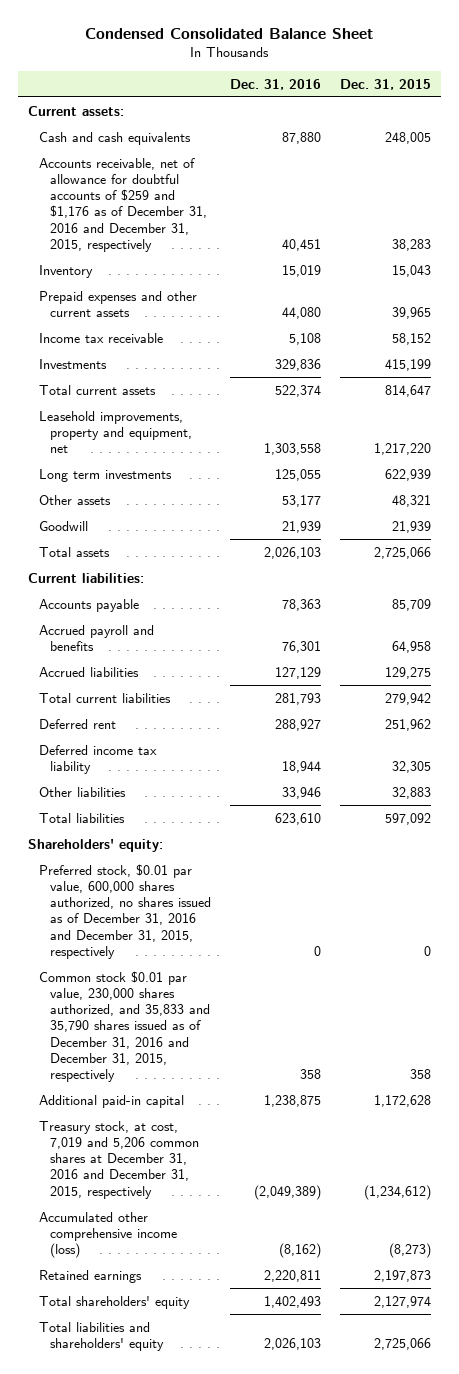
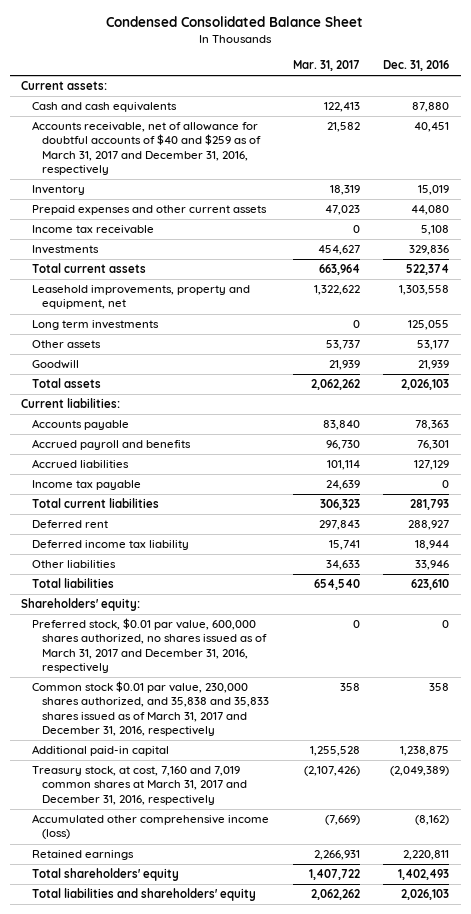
[340,78,432,90] Dec. 31, 2015 -> none
none -> [292,59,360,71] Mar. 31, 2017
[38,157,207,252] Accounts receivable, net of allowance for doubtful accounts of $259 and $1,176 as of December 31, 2016 and December 31, 2015, respectively -> [31,121,261,175] Accounts receivable, net of allowance for doubtful accounts of $40 and $259 as of March 31, 2017 and December 31, 2016, respectively
none -> [31,480,141,491] Income tax payable
[38,863,211,959] Preferred stock, $0.01 par value, 600,000 shares authorized, no shares issued as of December 31, 2016 and December 31, 2015, respectively -> [31,618,267,673] Preferred stock, $0.01 par value, 600,000 shares authorized, no shares issued as of March 31, 2017 and December 31, 2016, respectively
[38,970,210,1083] Common stock $0.01 par value, 230,000 shares authorized, and 35,833 and 35,790 shares issued as of December 31, 2016 and December 31, 2015, respectively -> [31,681,269,736] Common stock $0.01 par value, 230,000 shares authorized, and 35,838 and 35,833 shares issued as of March 31, 2017 and December 31, 2016, respectively
[38,1120,199,1199] Treasury stock, at cost, 7,019 and 5,206 common shares at December 31, 2016 and December 31, 2015, respectively -> [31,766,247,805] Treasury stock, at cost, 7,160 and 7,019 common shares at March 31, 2017 and December 31, 2016, respectively

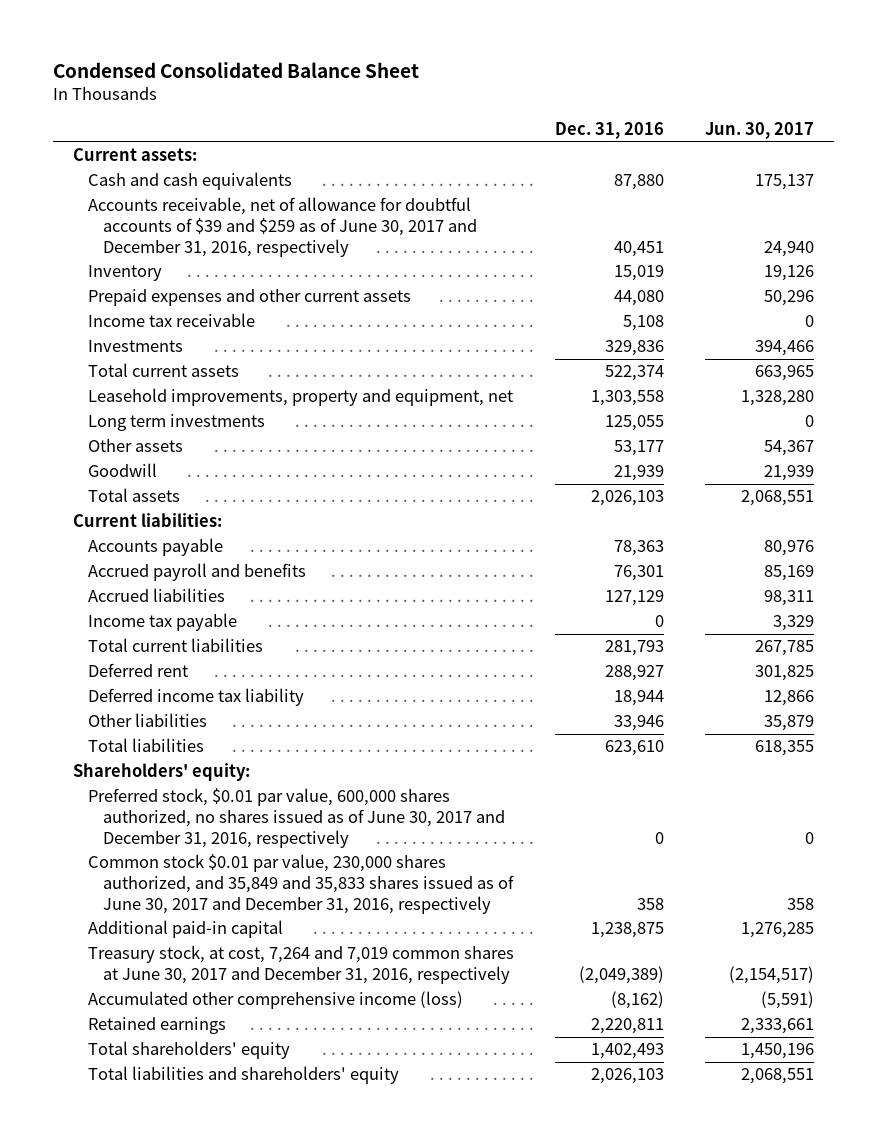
[292,59,360,71] Mar. 31, 2017 -> none
none -> [704,122,814,140] Jun. 30, 2017
[31,121,261,175] Accounts receivable, net of allowance for doubtful accounts of $40 and $259 as of March 31, 2017 and December 31, 2016, respectively -> [87,197,477,257] Accounts receivable, net of allowance for doubtful accounts of $39 and $259 as of June 30, 2017 and December 31, 2016, respectively
[31,618,267,673] Preferred stock, $0.01 par value, 600,000 shares authorized, no shares issued as of March 31, 2017 and December 31, 2016, respectively -> [87,788,505,848] Preferred stock, $0.01 par value, 600,000 shares authorized, no shares issued as of June 30, 2017 and December 31, 2016, respectively
[31,681,269,736] Common stock $0.01 par value, 230,000 shares authorized, and 35,838 and 35,833 shares issued as of March 31, 2017 and December 31, 2016, respectively -> [87,854,514,914] Common stock $0.01 par value, 230,000 shares authorized, and 35,849 and 35,833 shares issued as of June 30, 2017 and December 31, 2016, respectively
[31,766,247,805] Treasury stock, at cost, 7,160 and 7,019 common shares at March 31, 2017 and December 31, 2016, respectively -> [87,945,514,985] Treasury stock, at cost, 7,264 and 7,019 common shares at June 30, 2017 and December 31, 2016, respectively

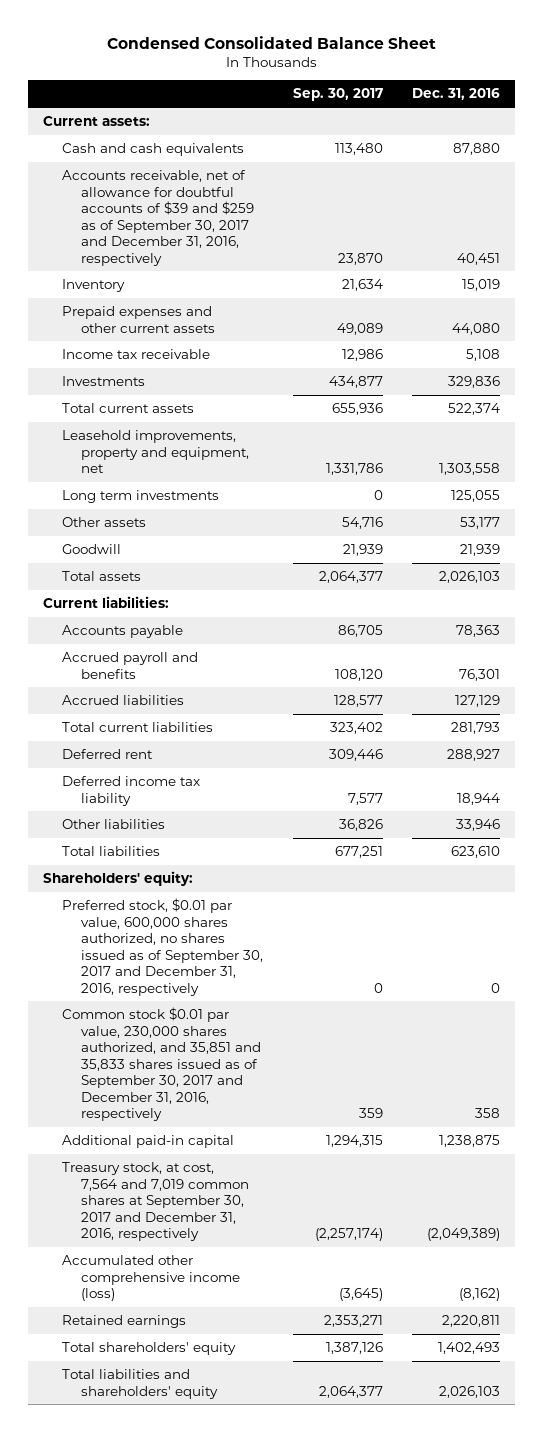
[704,122,814,140] Jun. 30, 2017 -> none
none -> [292,88,383,102] Sep. 30, 2017
[87,197,477,257] Accounts receivable, net of allowance for doubtful accounts of $39 and $259 as of June 30, 2017 and December 31, 2016, respectively -> [61,170,254,266] Accounts receivable, net of allowance for doubtful accounts of $39 and $259 as of September 30, 2017 and December 31, 2016, respectively
[87,613,237,632] Income tax payable -> none
[87,788,505,848] Preferred stock, $0.01 par value, 600,000 shares authorized, no shares issued as of June 30, 2017 and December 31, 2016, respectively -> [61,898,263,996] Preferred stock, $0.01 par value, 600,000 shares authorized, no shares issued as of September 30, 2017 and December 31, 2016, respectively
[87,854,514,914] Common stock $0.01 par value, 230,000 shares authorized, and 35,849 and 35,833 shares issued as of June 30, 2017 and December 31, 2016, respectively -> [61,1007,261,1122] Common stock $0.01 par value, 230,000 shares authorized, and 35,851 and 35,833 shares issued as of September 30, 2017 and December 31, 2016, respectively
[87,945,514,985] Treasury stock, at cost, 7,264 and 7,019 common shares at June 30, 2017 and December 31, 2016, respectively -> [61,1162,249,1242] Treasury stock, at cost, 7,564 and 7,019 common shares at September 30, 2017 and December 31, 2016, respectively

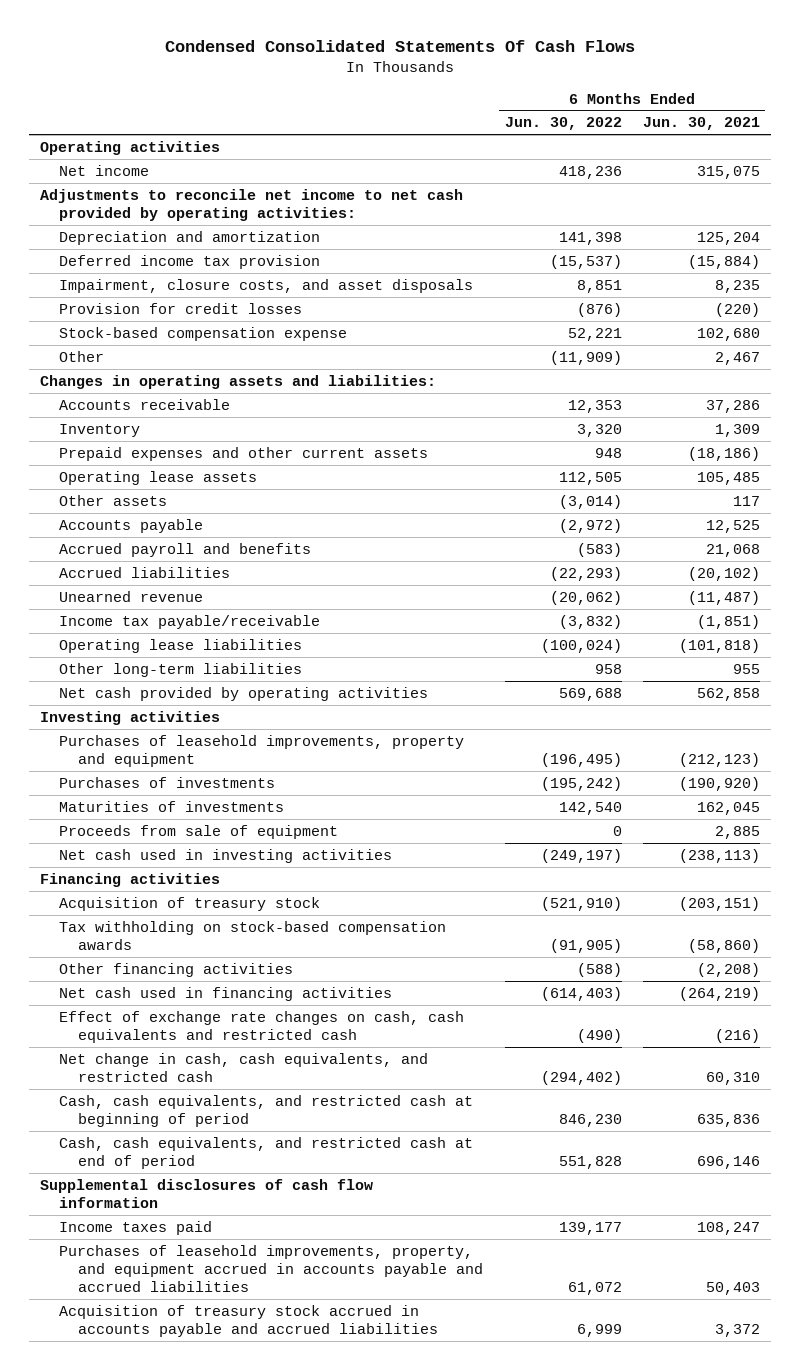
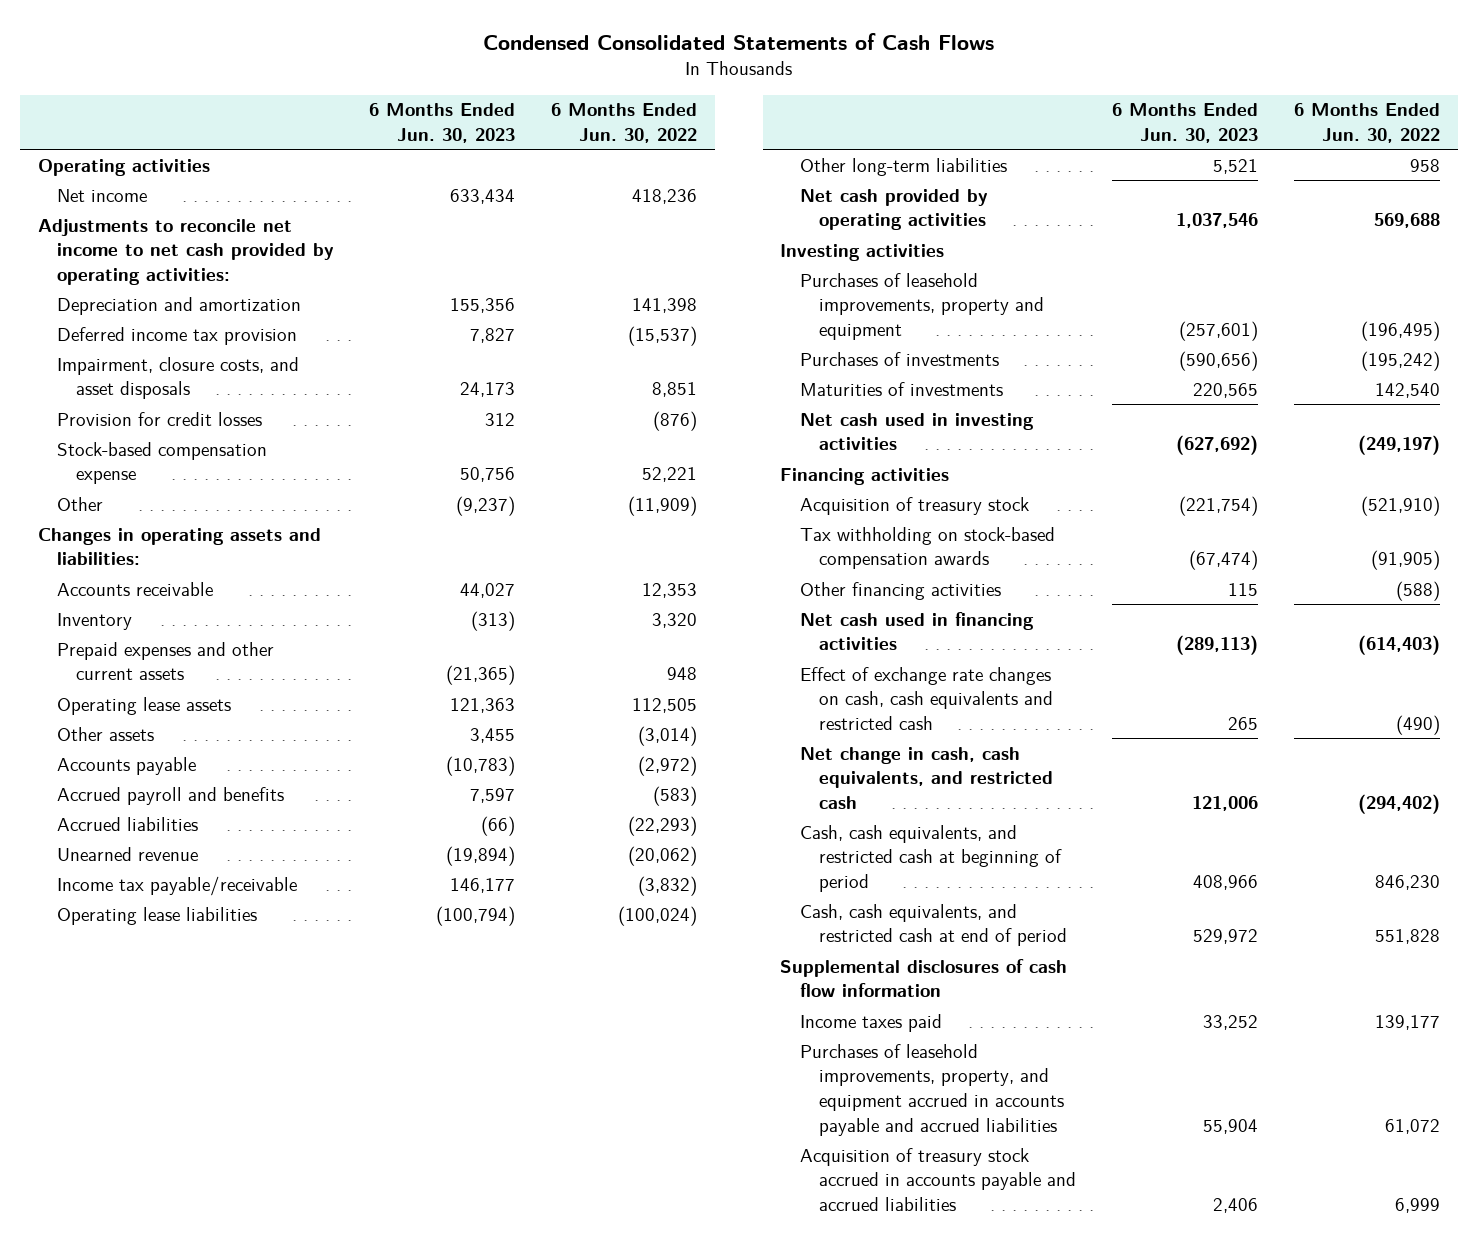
[164,40,635,53] Condensed Consolidated Statements Of Cash Flows -> [482,32,994,50] Condensed Consolidated Statements of Cash Flows
[643,117,761,131] Jun. 30, 2021 -> none
none -> [369,103,516,144] 6 Months Ended Jun. 30, 2023
[59,824,339,839] Proceeds from sale of equipment -> none

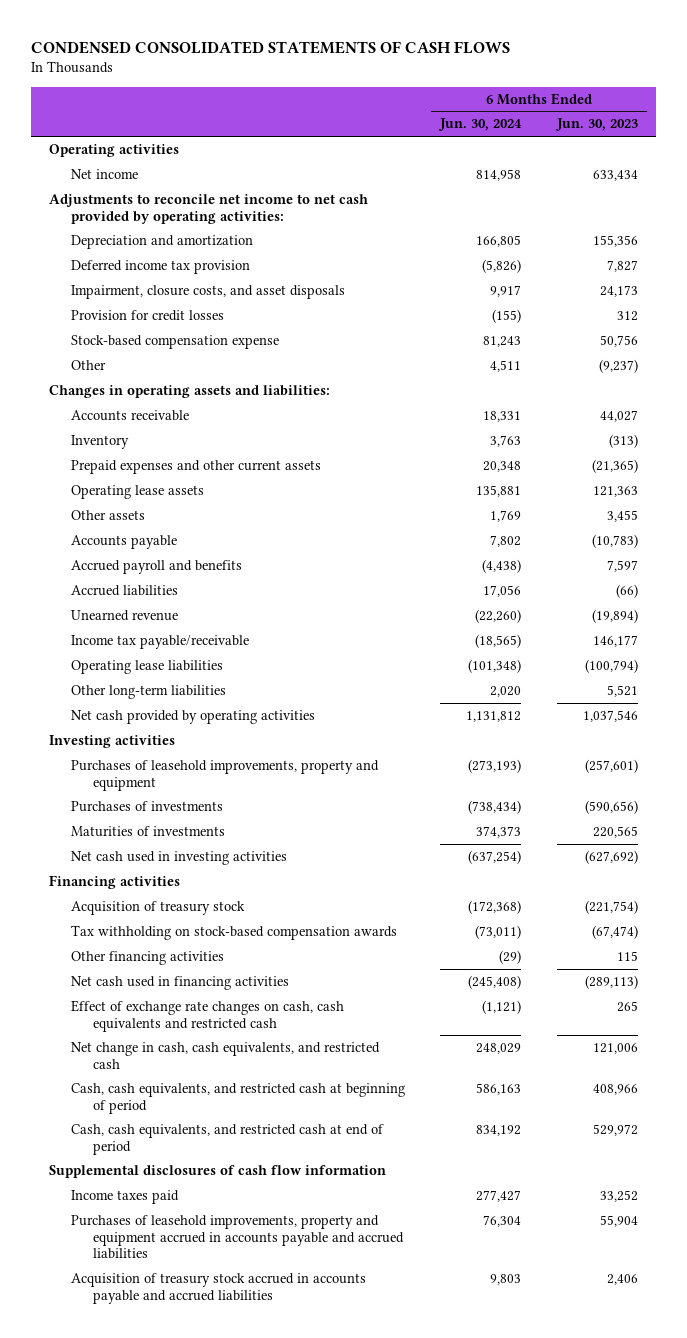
[482,32,994,50] Condensed Consolidated Statements of Cash Flows -> [31,41,511,55] CONDENSED CONSOLIDATED STATEMENTS OF CASH FLOWS
[550,103,697,144] 6 Months Ended Jun. 30, 2022 -> none
none -> [438,118,523,132] Jun. 30, 2024
[799,1043,1064,1136] Purchases of leasehold improvements, property, and equipment accrued in accounts payable and accrued liabilities -> [70,1214,404,1260] Purchases of leasehold improvements, property and equipment accrued in accounts payable and accrued liabilities

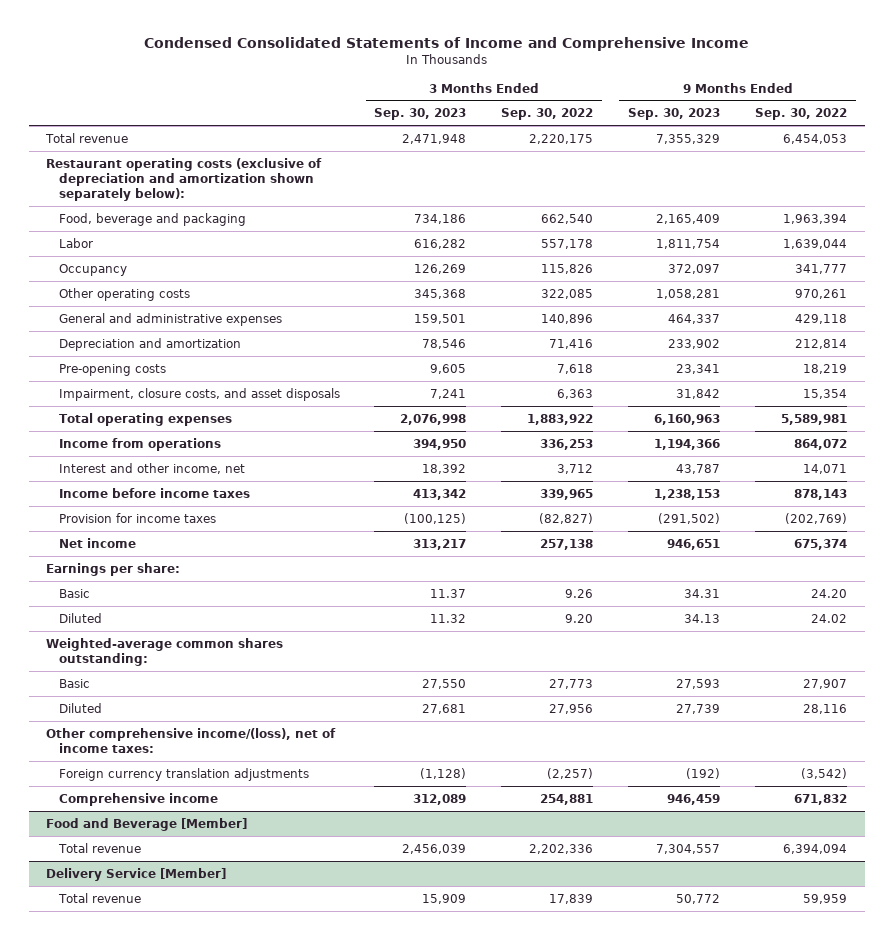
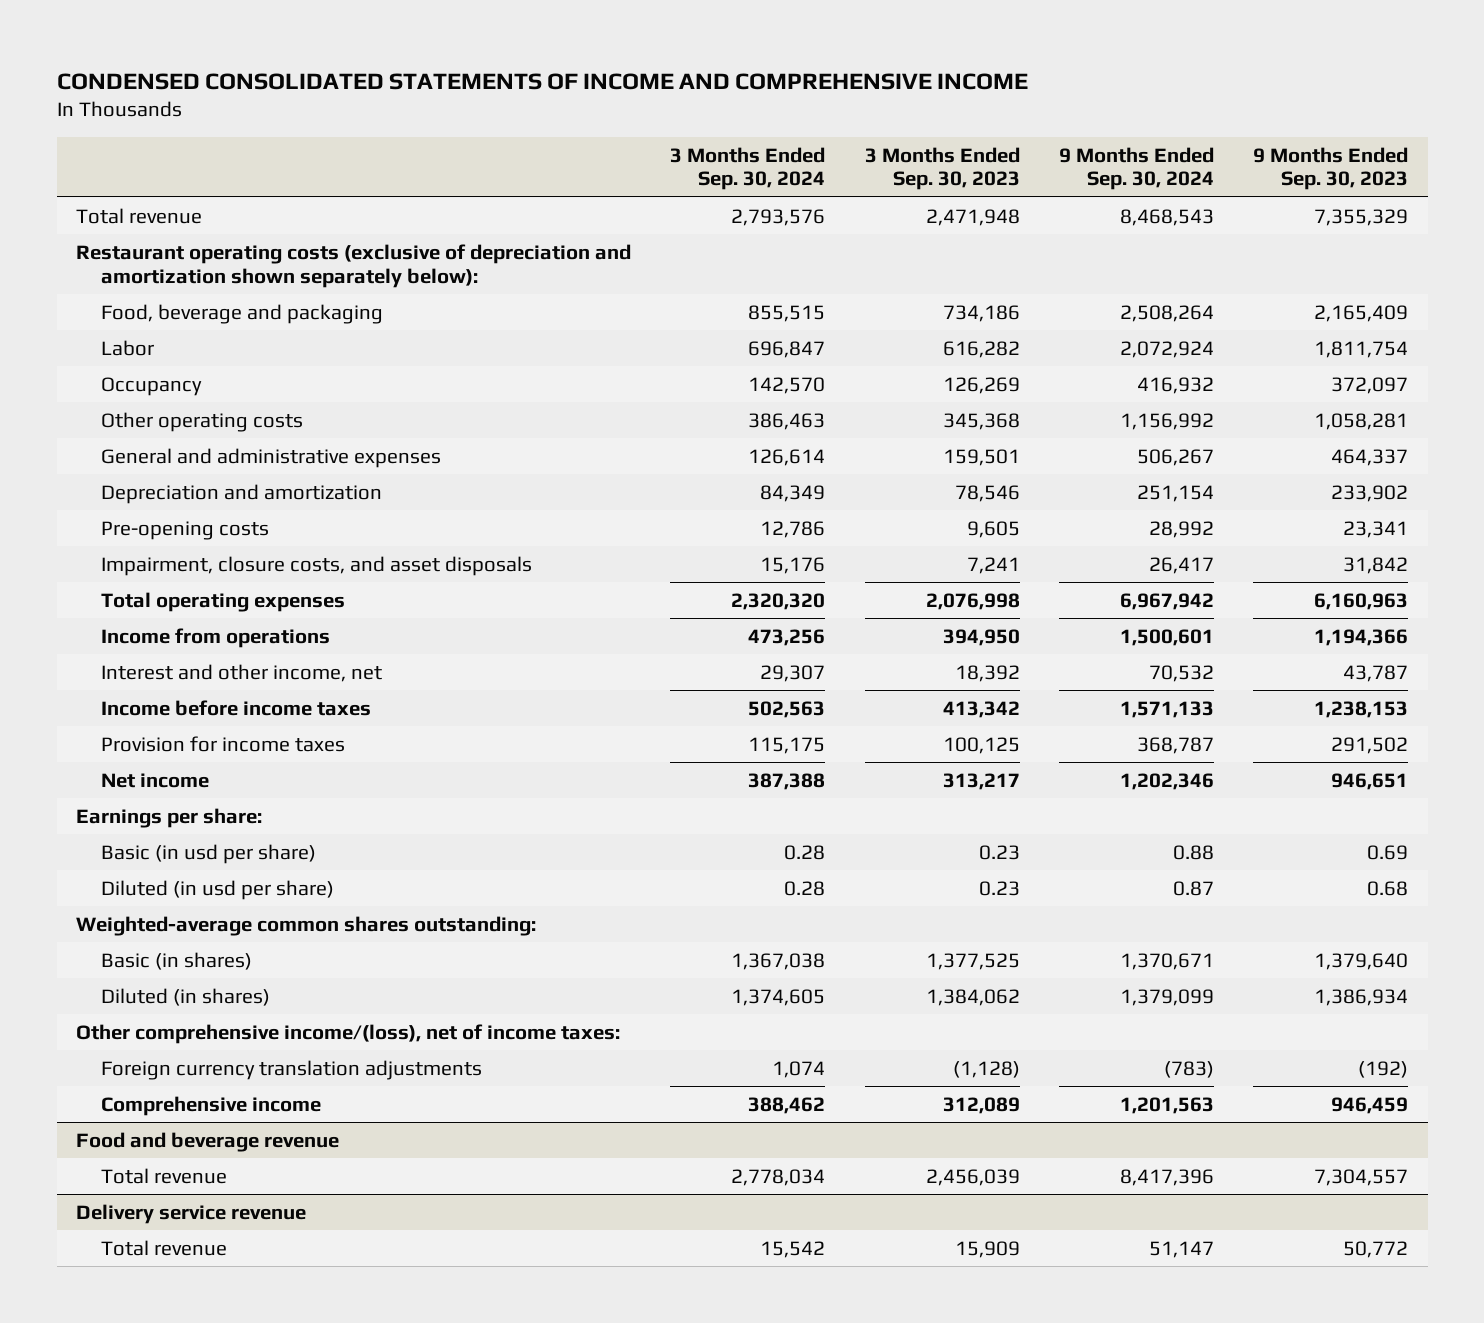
[143,36,749,51] Condensed Consolidated Statements of Income and Comprehensive Income -> [56,72,1028,90] CONDENSED CONSOLIDATED STATEMENTS OF INCOME AND COMPREHENSIVE INCOME
[501,108,594,121] Sep. 30, 2022 -> none
[755,108,848,121] Sep. 30, 2022 -> none
none -> [670,146,826,191] 3 Months Ended Sep. 30, 2024
none -> [1058,146,1214,191] 9 Months Ended Sep. 30, 2024
[404,512,467,524] (100,125) -> [942,736,1020,754] 100,125
[658,512,721,524] (291,502) -> [1331,736,1409,754] 291,502
[58,588,90,598] Basic -> [100,843,316,864] Basic (in usd per share)
[430,588,467,598] 11.37 -> [978,844,1020,860] 0.23
[684,588,721,598] 34.31 -> [1367,844,1409,860] 0.69
[58,612,102,623] Diluted -> [100,879,334,900] Diluted (in usd per share)
[430,613,467,623] 11.32 -> [978,880,1020,896] 0.23
[684,613,721,623] 34.13 -> [1367,880,1409,896] 0.68
[58,678,90,688] Basic -> [100,951,252,970] Basic (in shares)
[422,678,467,689] 27,550 -> [925,952,1020,970] 1,377,525
[676,678,721,689] 27,593 -> [1314,952,1409,970] 1,379,640
[58,702,102,713] Diluted -> [100,987,270,1006] Diluted (in shares)
[422,703,467,714] 27,681 -> [925,988,1020,1006] 1,384,062
[676,703,721,714] 27,739 -> [1314,988,1409,1006] 1,386,934
[46,817,248,831] Food and Beverage [Member] -> [76,1131,340,1152] Food and beverage revenue
[46,867,227,881] Delivery Service [Member] -> [76,1203,307,1224] Delivery service revenue

